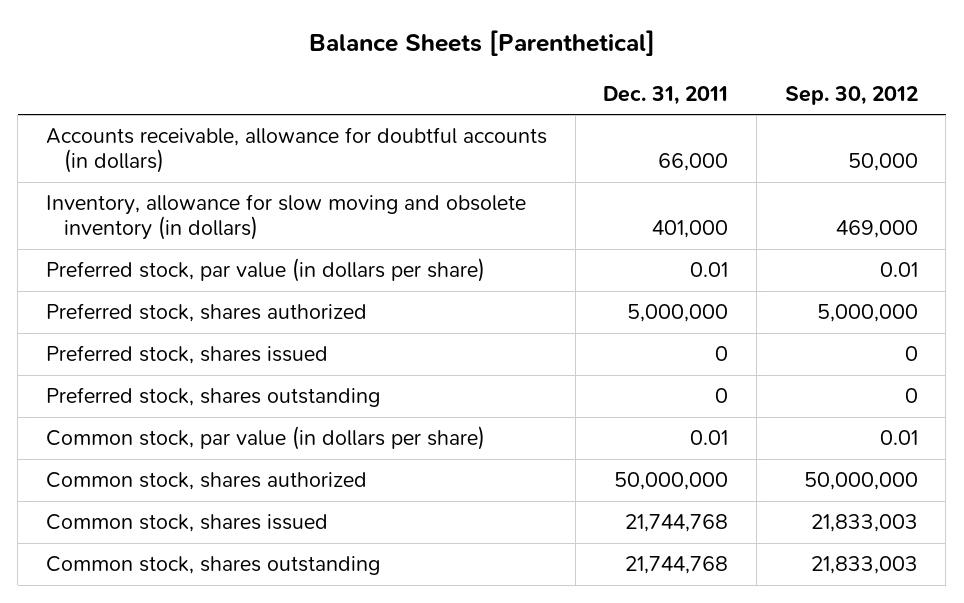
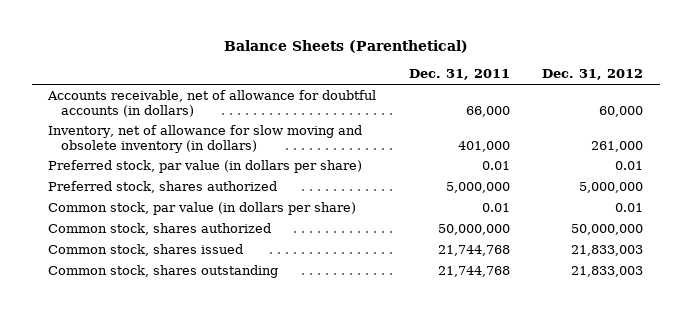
[308,29,655,56] Balance Sheets [Parenthetical] -> [223,40,468,54] Balance Sheets (Parenthetical)
[784,85,918,105] Sep. 30, 2012 -> none
none -> [542,69,644,81] Dec. 31, 2012
[45,127,547,174] Accounts receivable, allowance for doubtful accounts (in dollars) -> [47,89,377,117] Accounts receivable, net of allowance for doubtful accounts (in dollars)
[45,194,526,241] Inventory, allowance for slow moving and obsolete inventory (in dollars) -> [48,124,363,153] Inventory, net of allowance for slow moving and obsolete inventory (in dollars)
[45,345,328,365] Preferred stock, shares issued -> none
[45,387,380,408] Preferred stock, shares outstanding -> none

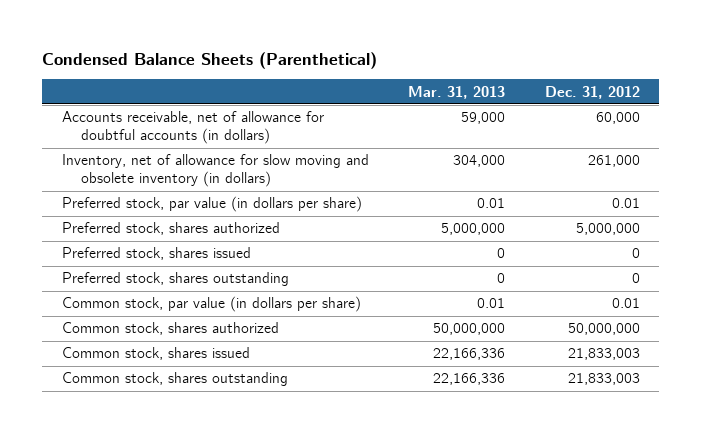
[223,40,468,54] Balance Sheets (Parenthetical) -> [41,51,377,69] Condensed Balance Sheets (Parenthetical)
[408,69,510,81] Dec. 31, 2011 -> none
none -> [408,85,506,99] Mar. 31, 2013
none -> [61,247,251,261] Preferred stock, shares issued
none -> [61,272,289,287] Preferred stock, shares outstanding

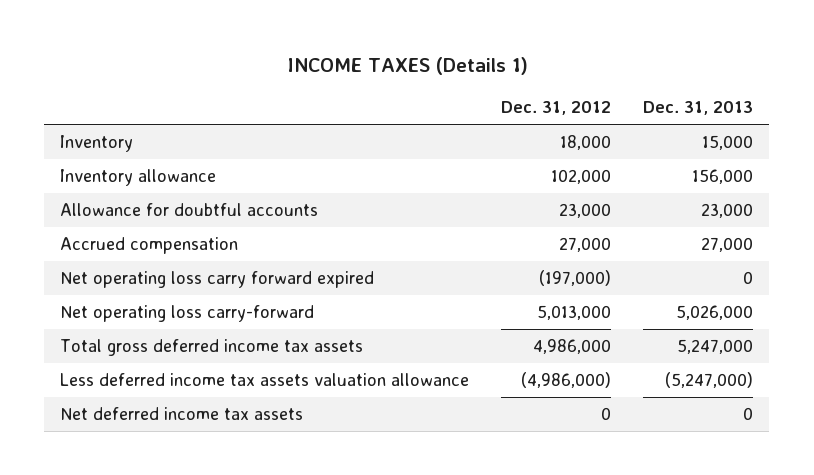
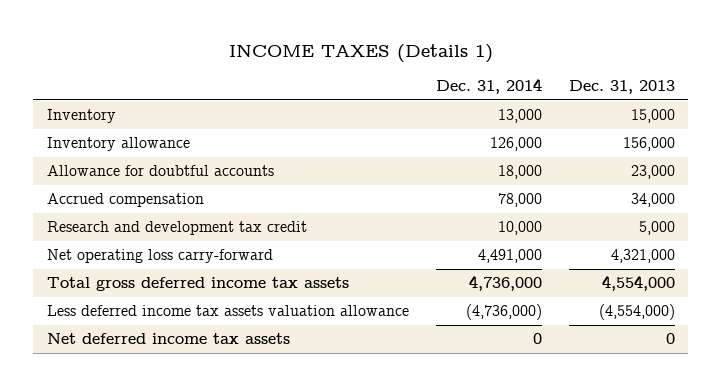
[501,101,612,116] Dec. 31, 2012 -> none
none -> [435,78,542,95] Dec. 31, 2014
[60,271,375,289] Net operating loss carry forward expired -> none
[701,237,754,253] 27,000 -> [630,193,675,208] 34,000
none -> [46,221,307,236] Research and development tax credit
[676,305,754,321] 5,026,000 -> [610,249,675,264] 4,321,000
[677,339,754,355] 5,247,000 -> [601,275,675,292] 4,554,000
[665,372,754,389] (5,247,000) -> [598,304,675,321] (4,554,000)

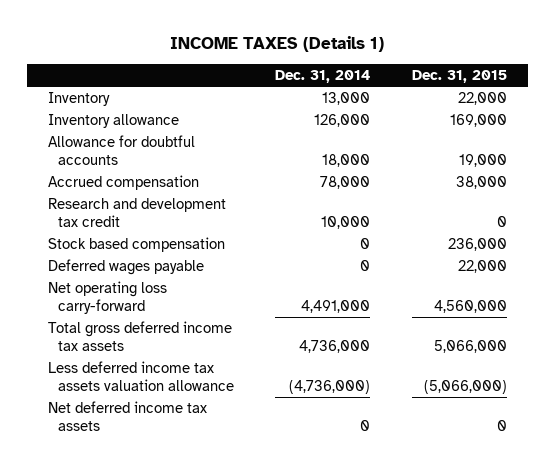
[568,80,675,95] Dec. 31, 2013 -> none
none -> [411,69,507,83] Dec. 31, 2015
none -> [47,237,225,253] Stock based compensation
none -> [47,259,204,276] Deferred wages payable

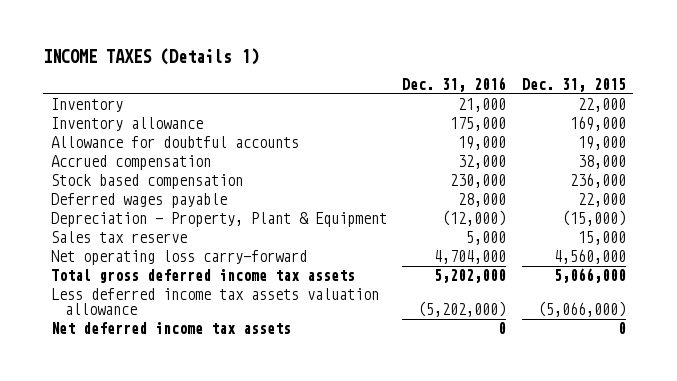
[275,69,371,83] Dec. 31, 2014 -> none
none -> [402,77,507,93] Dec. 31, 2016
[47,198,226,227] Research and development tax credit -> none
none -> [50,212,387,228] Depreciation - Property, Plant & Equipment
none -> [50,231,187,244] Sales tax reserve

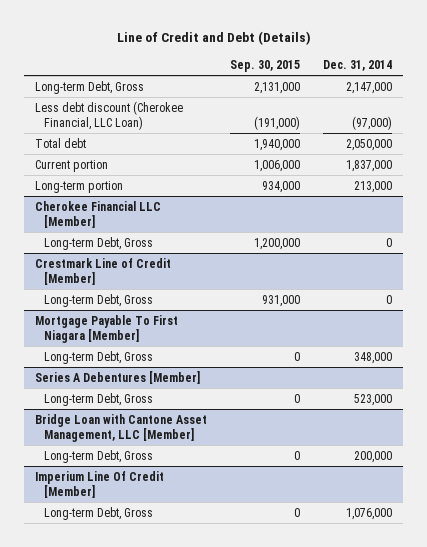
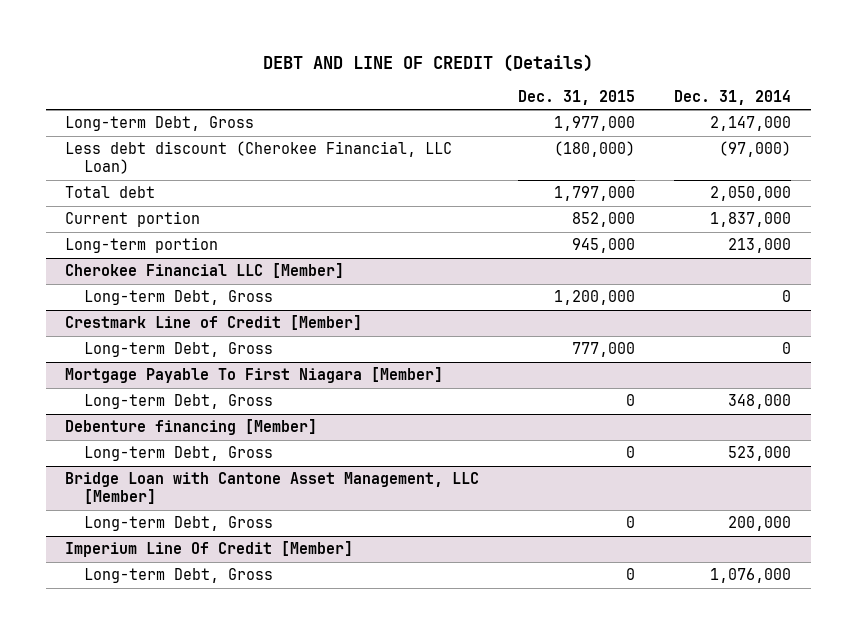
[116,31,311,46] Line of Credit and Debt (Details) -> [263,53,594,72] DEBT AND LINE OF CREDIT (Details)
[230,59,301,72] Sep. 30, 2015 -> none
none -> [518,89,636,105] Dec. 31, 2015
[35,370,201,384] Series A Debentures [Member] -> [65,419,318,436] Debenture financing [Member]

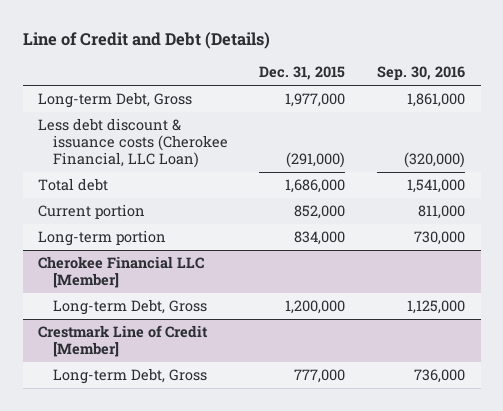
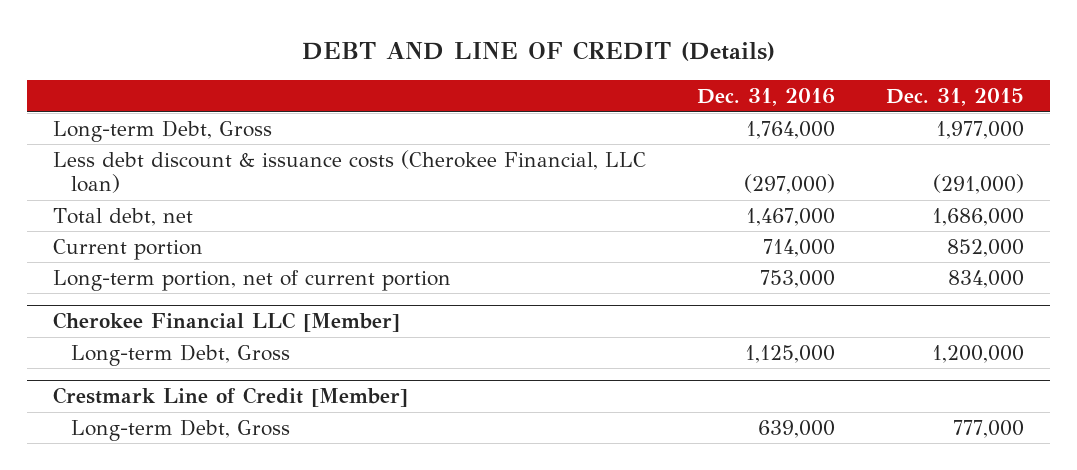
[22,31,270,49] Line of Credit and Debt (Details) -> [301,41,775,62] DEBT AND LINE OF CREDIT (Details)
[376,66,465,81] Sep. 30, 2016 -> none
none -> [697,88,836,107] Dec. 31, 2016
[38,118,228,169] Less debt discount & issuance costs (Cherokee Financial, LLC Loan) -> [52,149,646,194] Less debt discount & issuance costs (Cherokee Financial, LLC loan)
[38,178,109,192] Total debt -> [52,207,193,226] Total debt, net
[38,230,167,247] Long-term portion -> [52,269,451,291] Long-term portion, net of current portion

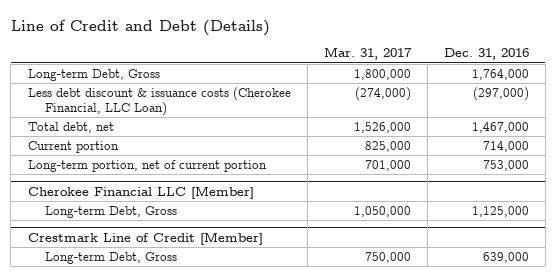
[301,41,775,62] DEBT AND LINE OF CREDIT (Details) -> [10,19,270,36] Line of Credit and Debt (Details)
[886,88,1025,107] Dec. 31, 2015 -> none
none -> [323,47,412,61] Mar. 31, 2017
[52,149,646,194] Less debt discount & issuance costs (Cherokee Financial, LLC loan) -> [27,87,291,117] Less debt discount & issuance costs (Cherokee Financial, LLC Loan)

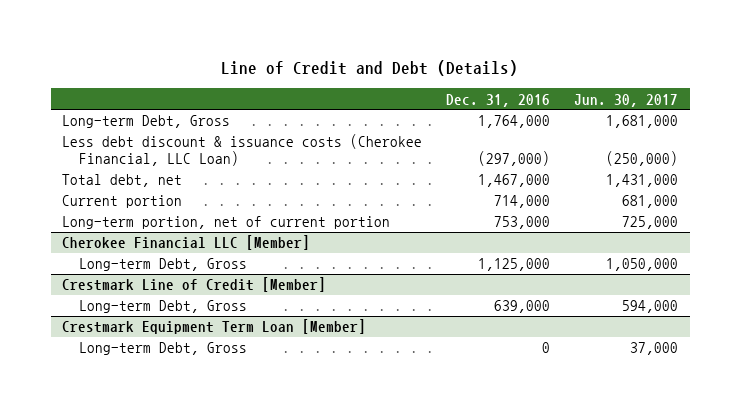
[323,47,412,61] Mar. 31, 2017 -> none
none -> [573,93,678,107] Jun. 30, 2017
none -> [62,319,367,335] Crestmark Equipment Term Loan [Member]
none -> [78,342,247,356] Long-term Debt, Gross

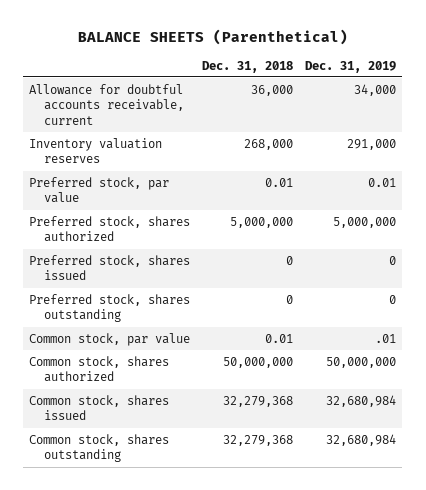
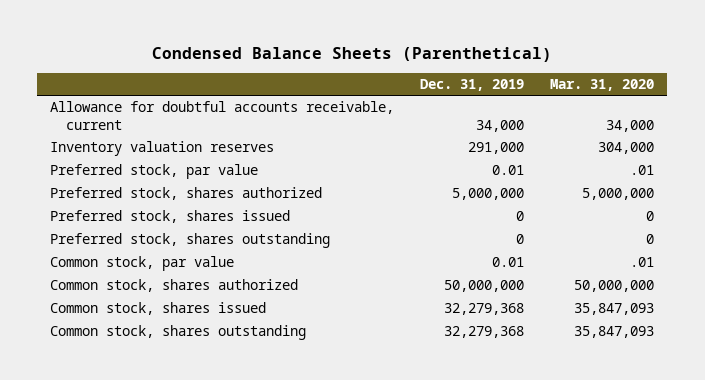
[77,28,348,45] BALANCE SHEETS (Parenthetical) -> [152,46,553,62] Condensed Balance Sheets (Parenthetical)
[202,60,294,73] Dec. 31, 2018 -> none
none -> [550,78,655,91] Mar. 31, 2020
[375,333,397,343] .01 -> [492,257,525,268] 0.01
[326,394,397,407] 32,680,984 -> [444,303,525,316] 32,279,368
[326,433,397,446] 32,680,984 -> [444,326,525,339] 32,279,368

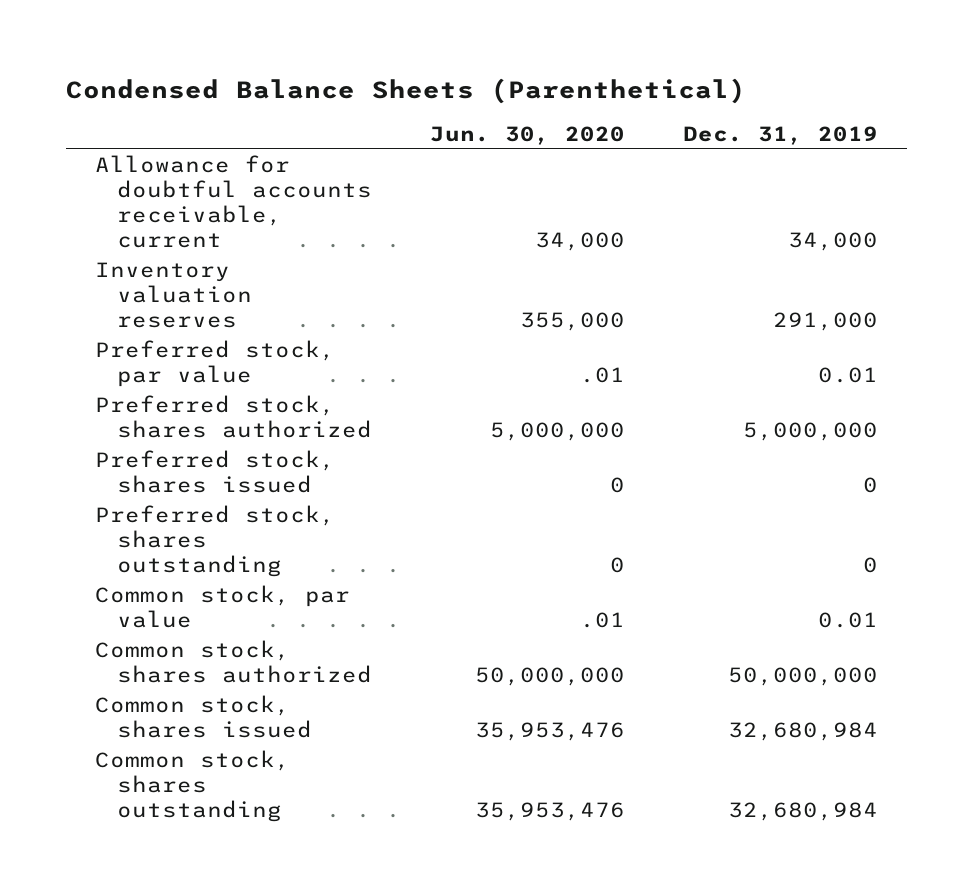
[550,78,655,91] Mar. 31, 2020 -> none
none -> [430,125,626,145] Jun. 30, 2020
[444,303,525,316] 32,279,368 -> [728,722,879,742] 32,680,984
[444,326,525,339] 32,279,368 -> [728,801,879,821] 32,680,984

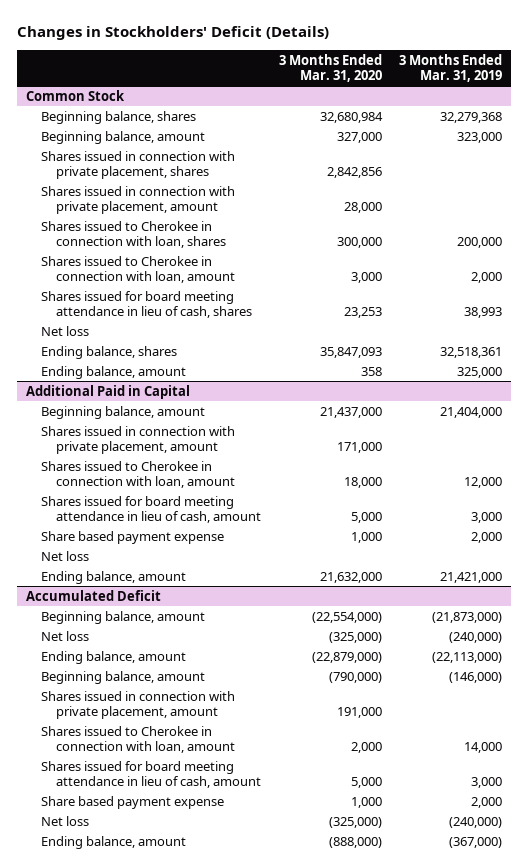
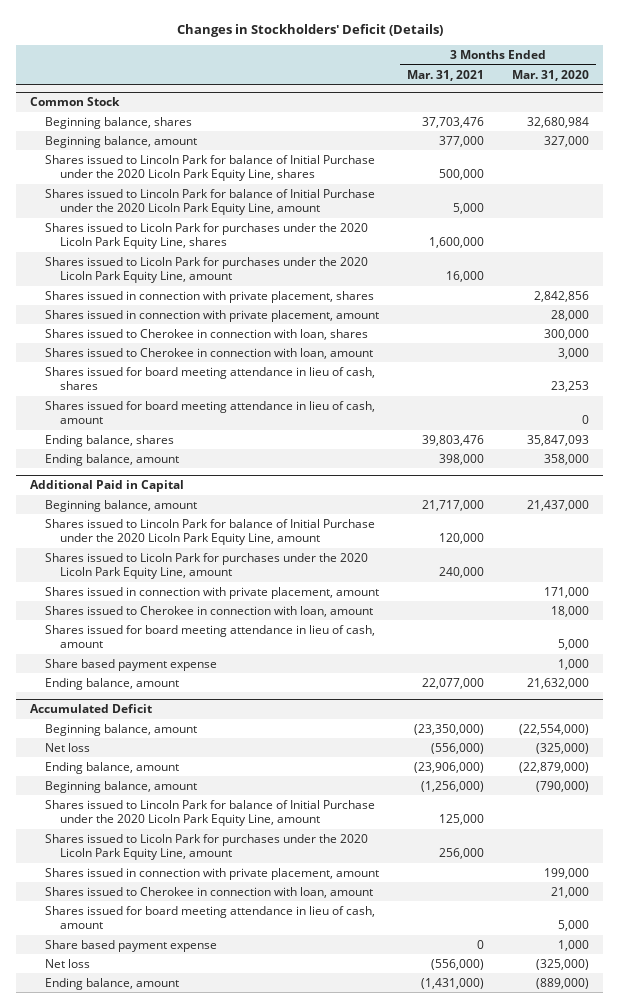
[399,53,503,82] 3 Months Ended Mar. 31, 2019 -> none
none -> [407,69,485,81] Mar. 31, 2021
none -> [45,154,376,182] Shares issued to Lincoln Park for balance of Initial Purchase under the 2020 Licoln Park Equity Line, shares
none -> [45,188,376,216] Shares issued to Lincoln Park for balance of Initial Purchase under the 2020 Licoln Park Equity Line, amount
none -> [45,222,369,250] Shares issued to Licoln Park for purchases under the 2020 Licoln Park Equity Line, shares
none -> [45,256,369,284] Shares issued to Licoln Park for purchases under the 2020 Licoln Park Equity Line, amount
[41,325,90,336] Net loss -> none
none -> [45,400,376,425] Shares issued for board meeting attendance in lieu of cash, amount
[360,366,382,376] 358 -> [544,453,590,465] 358,000
none -> [45,518,376,546] Shares issued to Lincoln Park for balance of Initial Purchase under the 2020 Licoln Park Equity Line, amount
none -> [45,552,369,580] Shares issued to Licoln Park for purchases under the 2020 Licoln Park Equity Line, amount
[41,550,90,561] Net loss -> none
none -> [45,799,376,827] Shares issued to Lincoln Park for balance of Initial Purchase under the 2020 Licoln Park Equity Line, amount
none -> [45,833,369,861] Shares issued to Licoln Park for purchases under the 2020 Licoln Park Equity Line, amount
[336,706,382,718] 191,000 -> [544,867,590,879] 199,000
[350,741,382,753] 2,000 -> [551,886,590,898] 21,000
[328,836,382,848] (888,000) -> [536,977,590,989] (889,000)

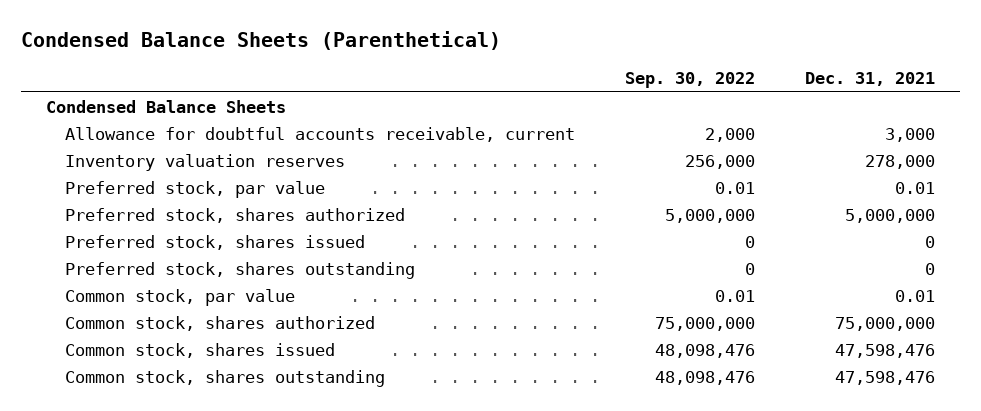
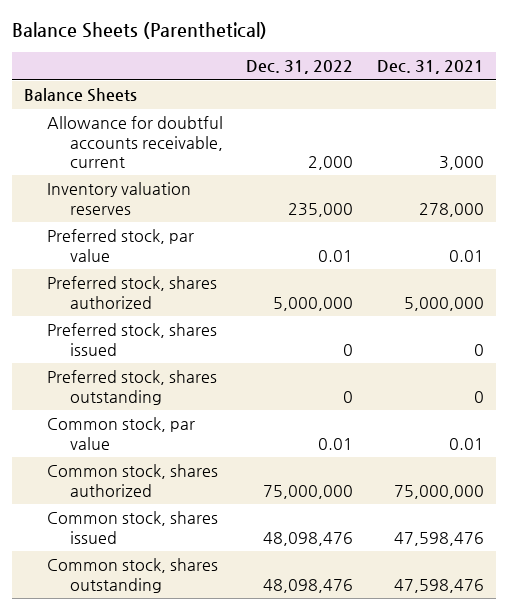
[20,31,501,51] Condensed Balance Sheets (Parenthetical) -> [12,22,268,40] Balance Sheets (Parenthetical)
[624,72,755,89] Sep. 30, 2022 -> none
none -> [246,60,354,75] Dec. 31, 2022
[45,99,286,113] Condensed Balance Sheets -> [24,88,138,103] Balance Sheets

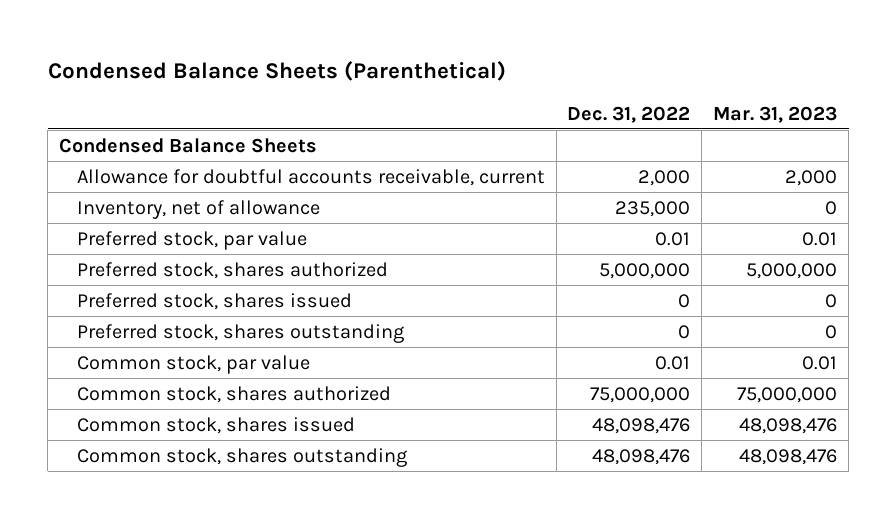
[12,22,268,40] Balance Sheets (Parenthetical) -> [47,61,506,82] Condensed Balance Sheets (Parenthetical)
[376,60,484,75] Dec. 31, 2021 -> none
none -> [713,105,838,123] Mar. 31, 2023
[24,88,138,103] Balance Sheets -> [58,137,317,153] Condensed Balance Sheets
[47,182,192,215] Inventory valuation reserves -> [76,199,320,219] Inventory, net of allowance

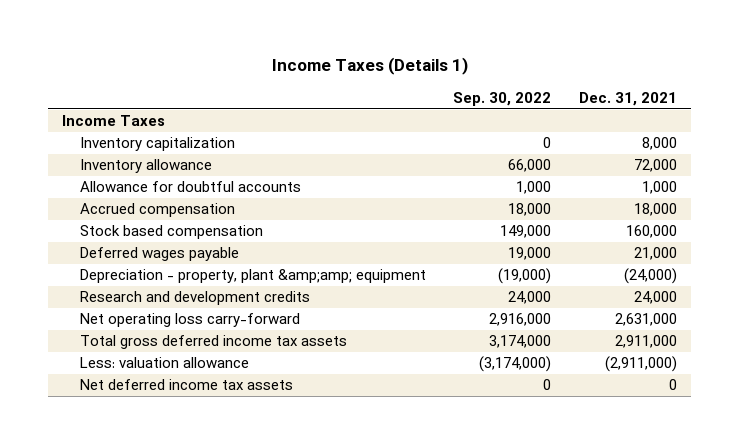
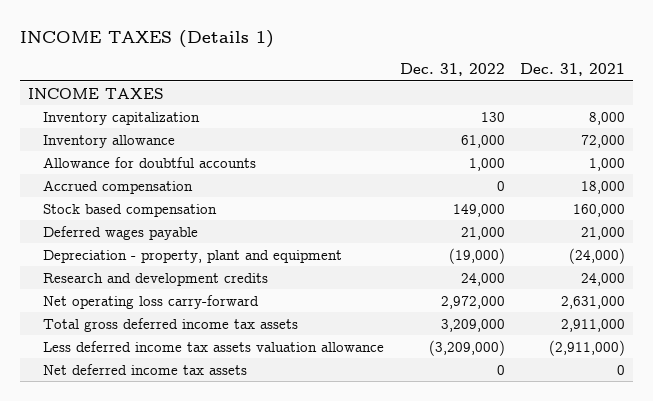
[271,57,468,76] Income Taxes (Details 1) -> [20,29,275,48] INCOME TAXES (Details 1)
[453,91,552,106] Sep. 30, 2022 -> none
none -> [399,62,505,76] Dec. 31, 2022
[62,115,166,127] Income Taxes -> [28,87,165,99] INCOME TAXES
[79,269,426,284] Depreciation - property, plant &amp;amp; equipment -> [43,249,343,263] Depreciation - property, plant and equipment
[79,357,249,369] Less: valuation allowance -> [43,340,385,352] Less deferred income tax assets valuation allowance

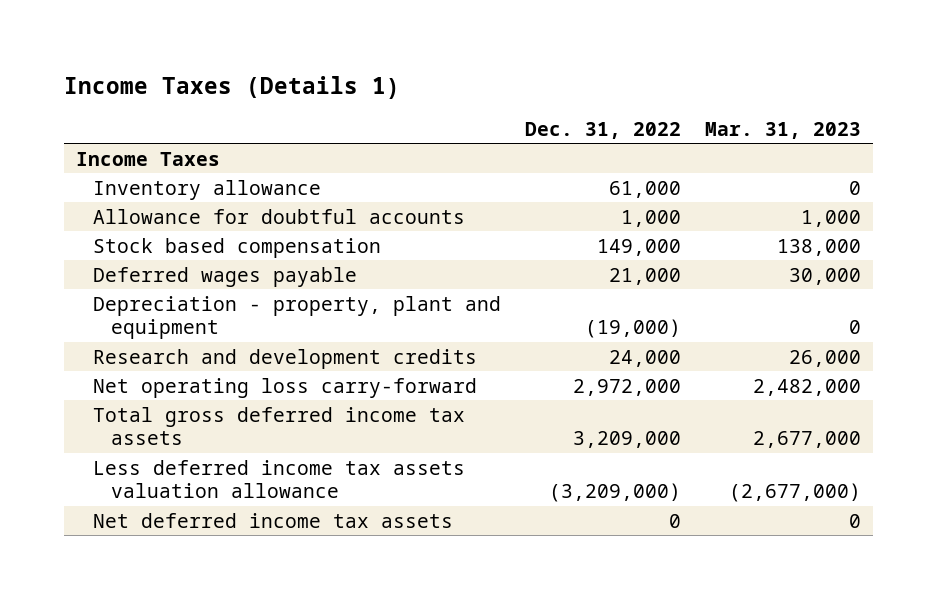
[20,29,275,48] INCOME TAXES (Details 1) -> [63,76,400,100] Income Taxes (Details 1)
[520,62,626,76] Dec. 31, 2021 -> none
none -> [705,121,862,139] Mar. 31, 2023
[43,111,201,125] Inventory capitalization -> none
[28,87,165,99] INCOME TAXES -> [75,151,220,166] Income Taxes
[43,179,194,194] Accrued compensation -> none

